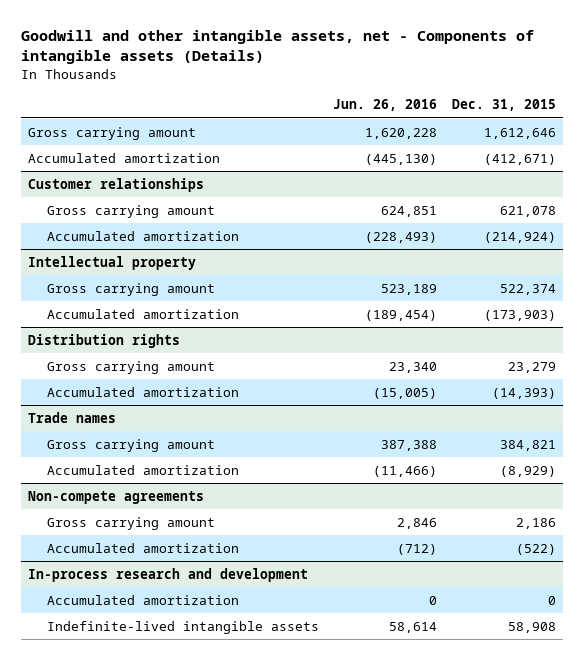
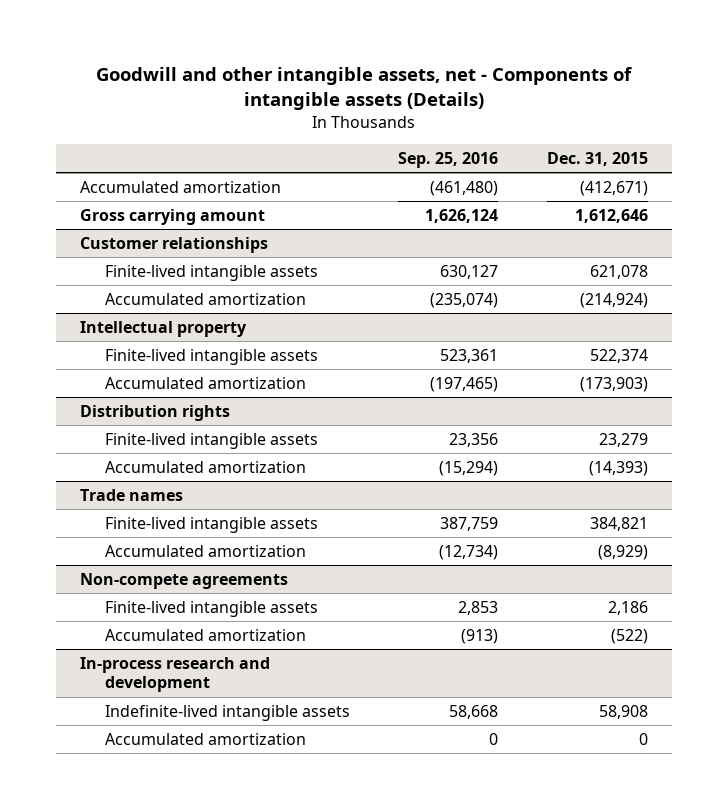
[333,99,438,112] Jun. 26, 2016 -> none
none -> [398,152,499,169] Sep. 25, 2016
[28,126,197,140] Gross carrying amount -> [79,208,265,225] Gross carrying amount
[46,204,215,218] Gross carrying amount -> [105,264,319,281] Finite-lived intangible assets
[46,282,215,296] Gross carrying amount -> [105,348,319,365] Finite-lived intangible assets
[46,360,215,374] Gross carrying amount -> [105,432,319,449] Finite-lived intangible assets
[46,438,215,452] Gross carrying amount -> [105,516,319,533] Finite-lived intangible assets
[46,516,215,530] Gross carrying amount -> [105,600,319,617] Finite-lived intangible assets
[46,594,239,605] Accumulated amortization -> [105,732,307,745] Accumulated amortization

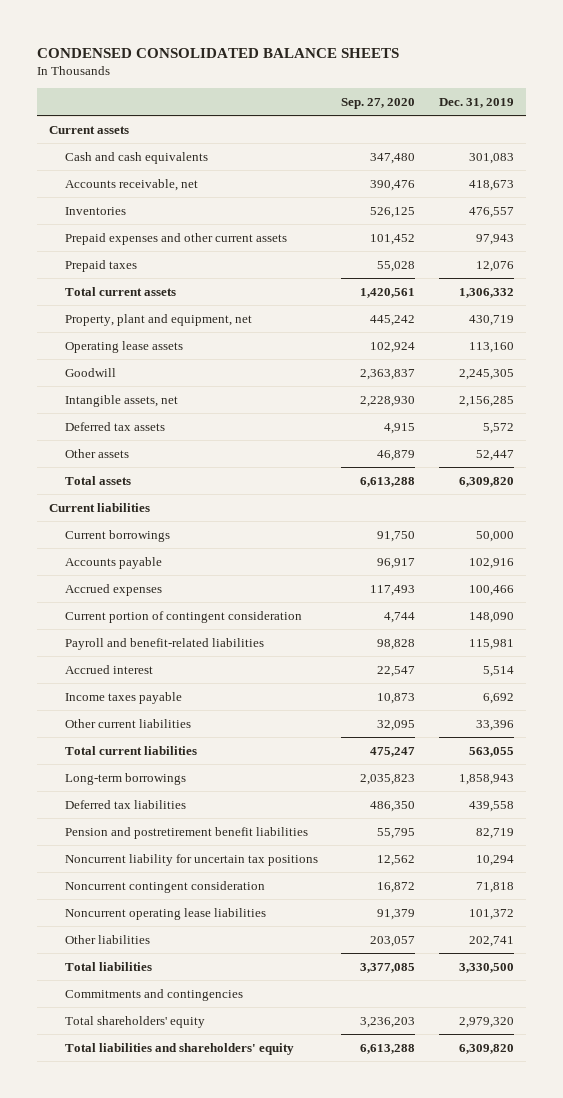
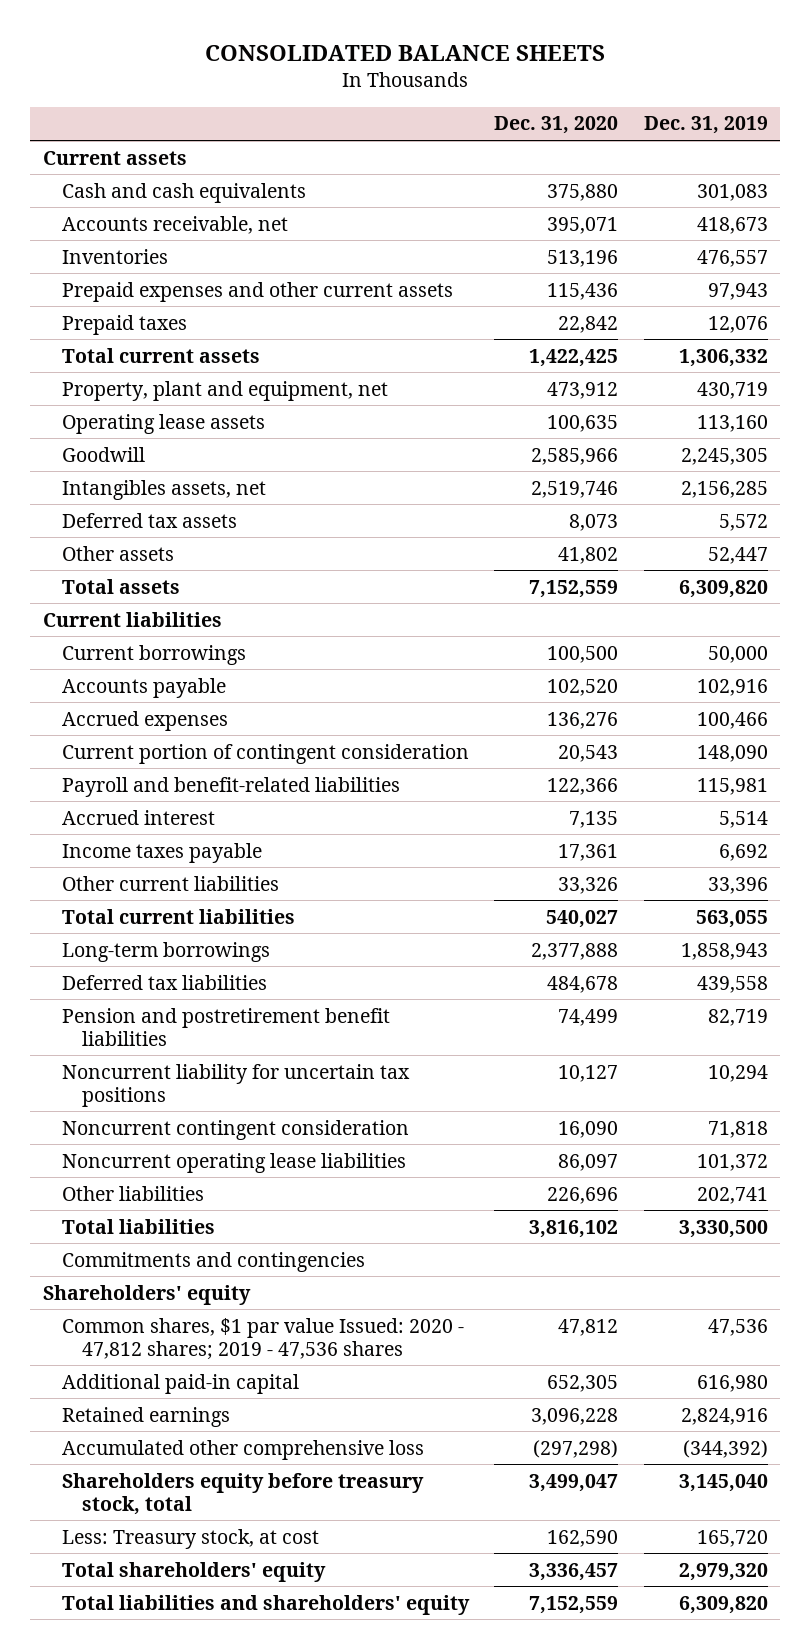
[37,47,400,58] CONDENSED CONSOLIDATED BALANCE SHEETS -> [205,44,606,61] CONSOLIDATED BALANCE SHEETS
[341,97,416,109] Sep. 27, 2020 -> none
none -> [494,116,619,135] Dec. 31, 2020
[64,394,178,407] Intangible assets, net -> [62,479,267,500] Intangibles assets, net
none -> [42,1284,251,1305] Shareholders' equity
none -> [62,1317,465,1360] Common shares, $1 par value Issued: 2020 - 47,812 shares; 2019 - 47,536 shares
none -> [62,1373,300,1394] Additional paid-in capital
none -> [62,1406,231,1427] Retained earnings
none -> [62,1439,425,1460] Accumulated other comprehensive loss
none -> [62,1472,425,1515] Shareholders equity before treasury stock, total
none -> [62,1528,320,1549] Less: Treasury stock, at cost

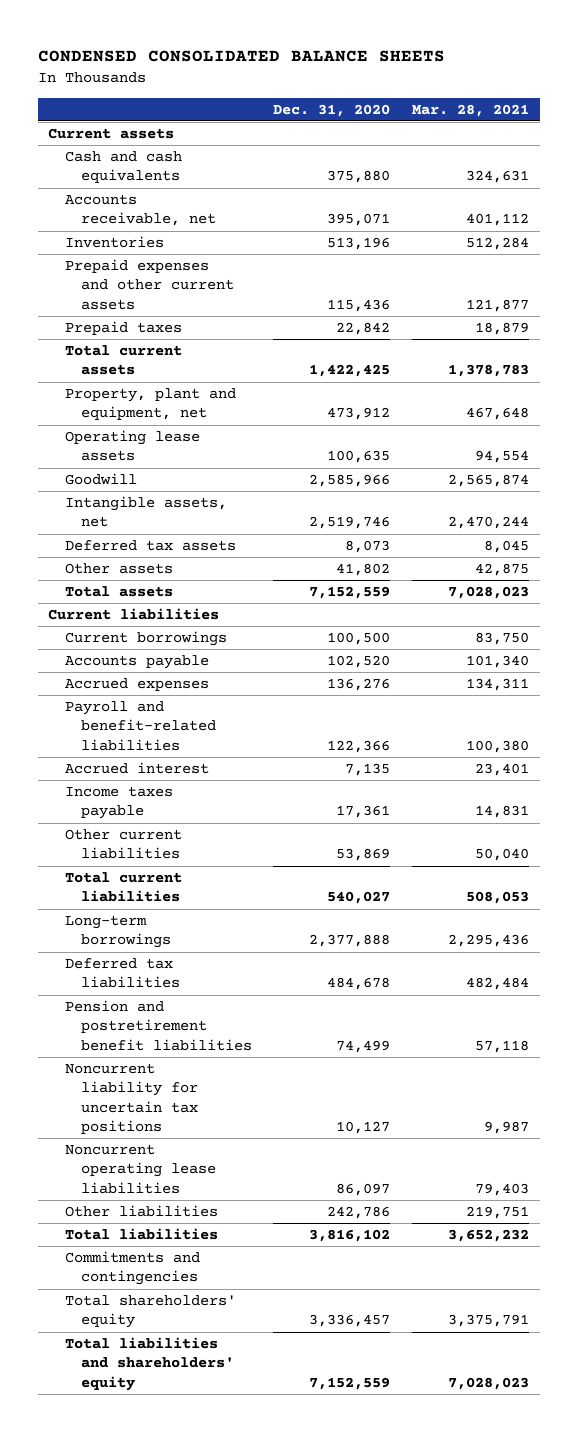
[205,44,606,61] CONSOLIDATED BALANCE SHEETS -> [37,50,445,63] CONDENSED CONSOLIDATED BALANCE SHEETS
[643,116,768,135] Dec. 31, 2019 -> none
none -> [411,103,529,117] Mar. 28, 2021
[62,479,267,500] Intangibles assets, net -> [64,496,227,528] Intangible assets, net
[62,743,470,764] Current portion of contingent consideration -> none
[558,876,619,894] 33,326 -> [336,848,391,862] 53,869
[62,1119,410,1140] Noncurrent contingent consideration -> none
[547,1186,619,1204] 226,696 -> [327,1206,391,1220] 242,786
[42,1284,251,1305] Shareholders' equity -> none
[62,1317,465,1360] Common shares, $1 par value Issued: 2020 - 47,812 shares; 2019 - 47,536 shares -> none
[62,1373,300,1394] Additional paid-in capital -> none
[62,1406,231,1427] Retained earnings -> none
[62,1439,425,1460] Accumulated other comprehensive loss -> none
[62,1472,425,1515] Shareholders equity before treasury stock, total -> none
[62,1528,320,1549] Less: Treasury stock, at cost -> none

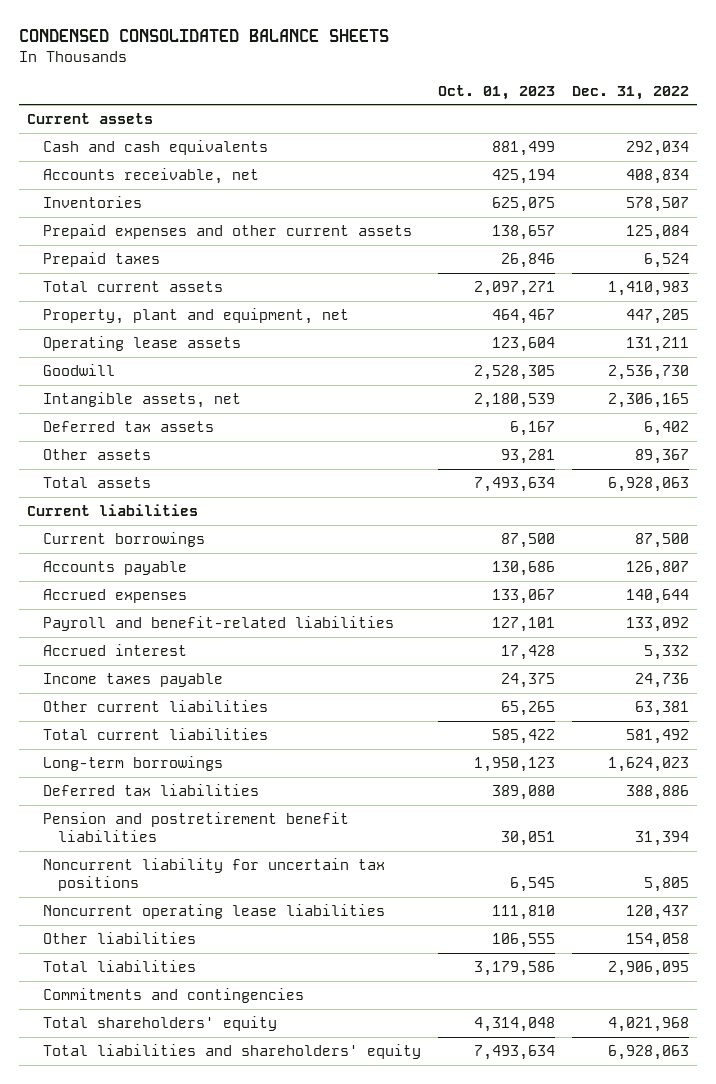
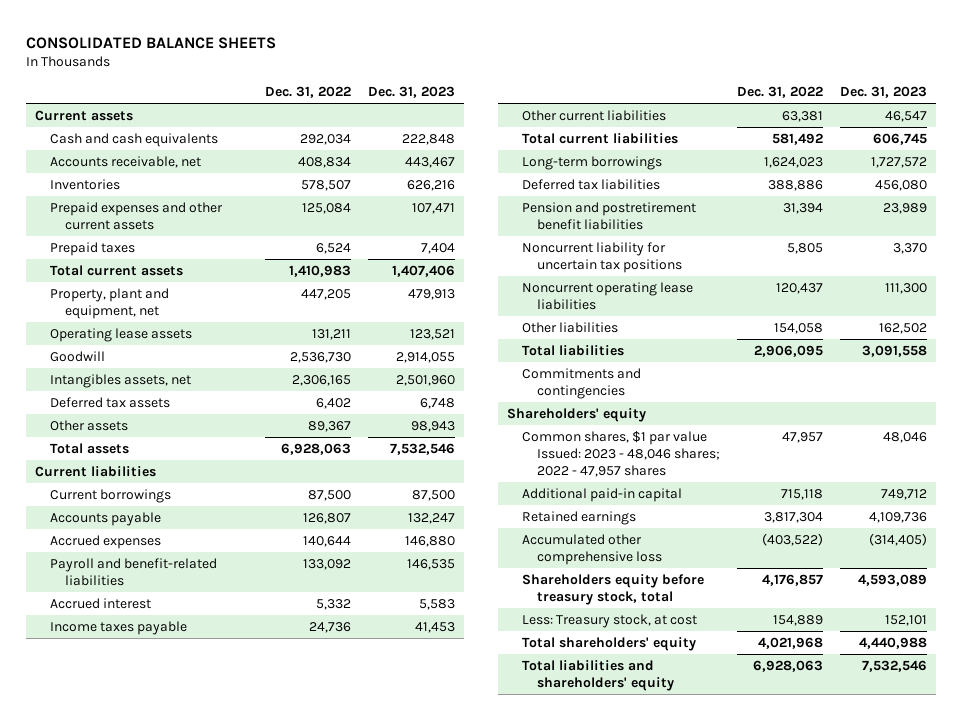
[18,28,389,42] CONDENSED CONSOLIDATED BALANCE SHEETS -> [26,36,277,49] CONSOLIDATED BALANCE SHEETS
[437,84,555,100] Oct. 01, 2023 -> none
none -> [368,86,456,99] Dec. 31, 2023
[42,392,241,409] Intangible assets, net -> [50,373,192,388] Intangibles assets, net
none -> [506,407,646,422] Shareholders' equity
none -> [522,430,721,477] Common shares, $1 par value Issued: 2023 - 48,046 shares; 2022 - 47,957 shares
none -> [522,487,683,502] Additional paid-in capital
none -> [522,510,637,525] Retained earnings
none -> [522,533,663,565] Accumulated other comprehensive loss
none -> [522,573,705,605] Shareholders equity before treasury stock, total
none -> [522,613,698,628] Less: Treasury stock, at cost

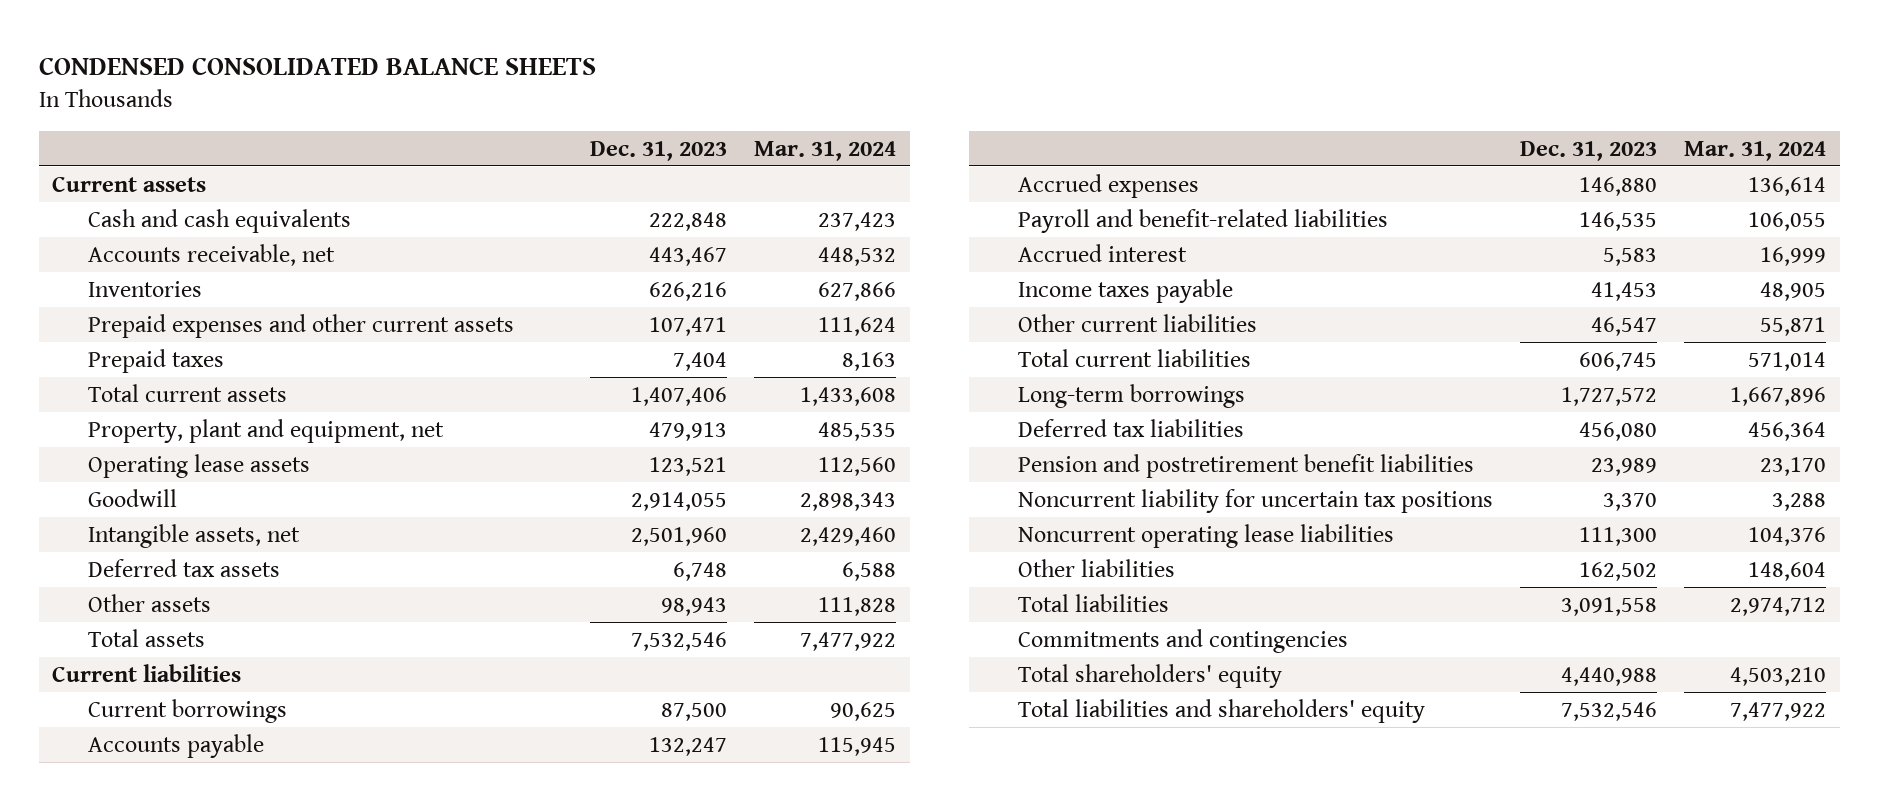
[26,36,277,49] CONSOLIDATED BALANCE SHEETS -> [38,57,596,76] CONDENSED CONSOLIDATED BALANCE SHEETS
[265,86,352,99] Dec. 31, 2022 -> none
none -> [754,140,897,161] Mar. 31, 2024
[50,373,192,388] Intangibles assets, net -> [87,523,300,548] Intangible assets, net
[506,407,646,422] Shareholders' equity -> none
[522,430,721,477] Common shares, $1 par value Issued: 2023 - 48,046 shares; 2022 - 47,957 shares -> none
[522,487,683,502] Additional paid-in capital -> none
[522,510,637,525] Retained earnings -> none
[522,533,663,565] Accumulated other comprehensive loss -> none
[522,573,705,605] Shareholders equity before treasury stock, total -> none
[522,613,698,628] Less: Treasury stock, at cost -> none

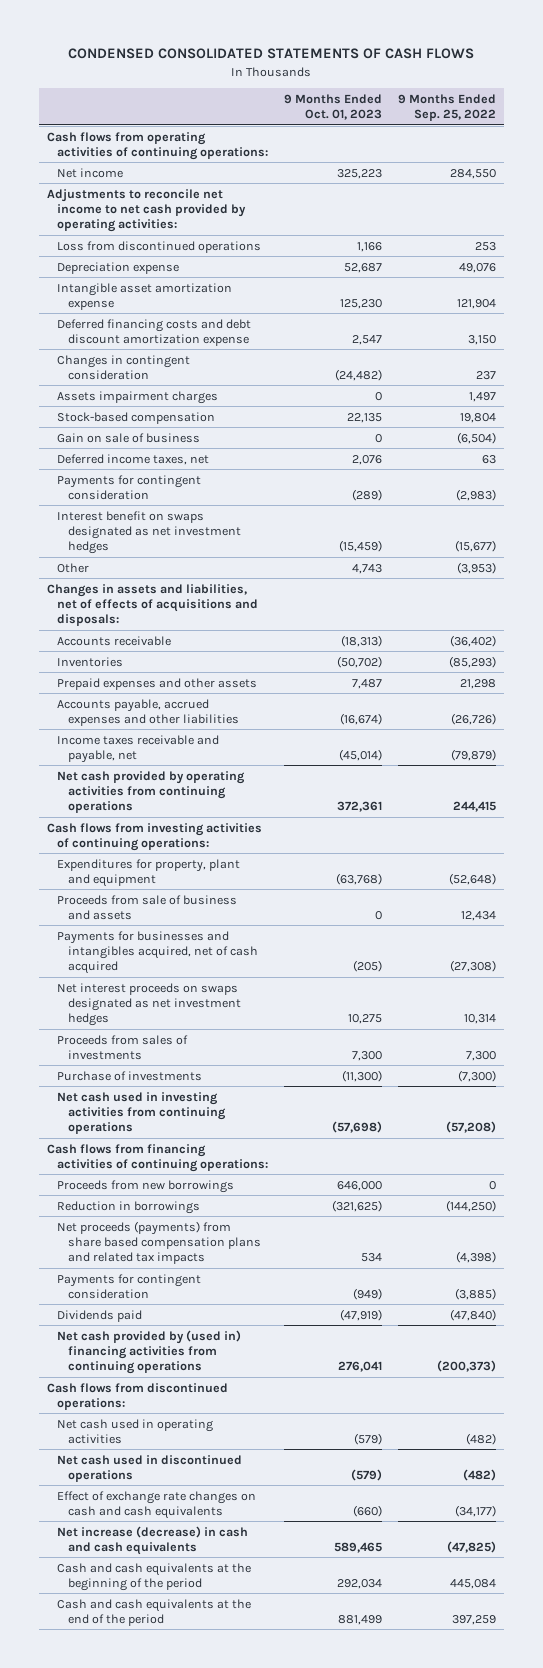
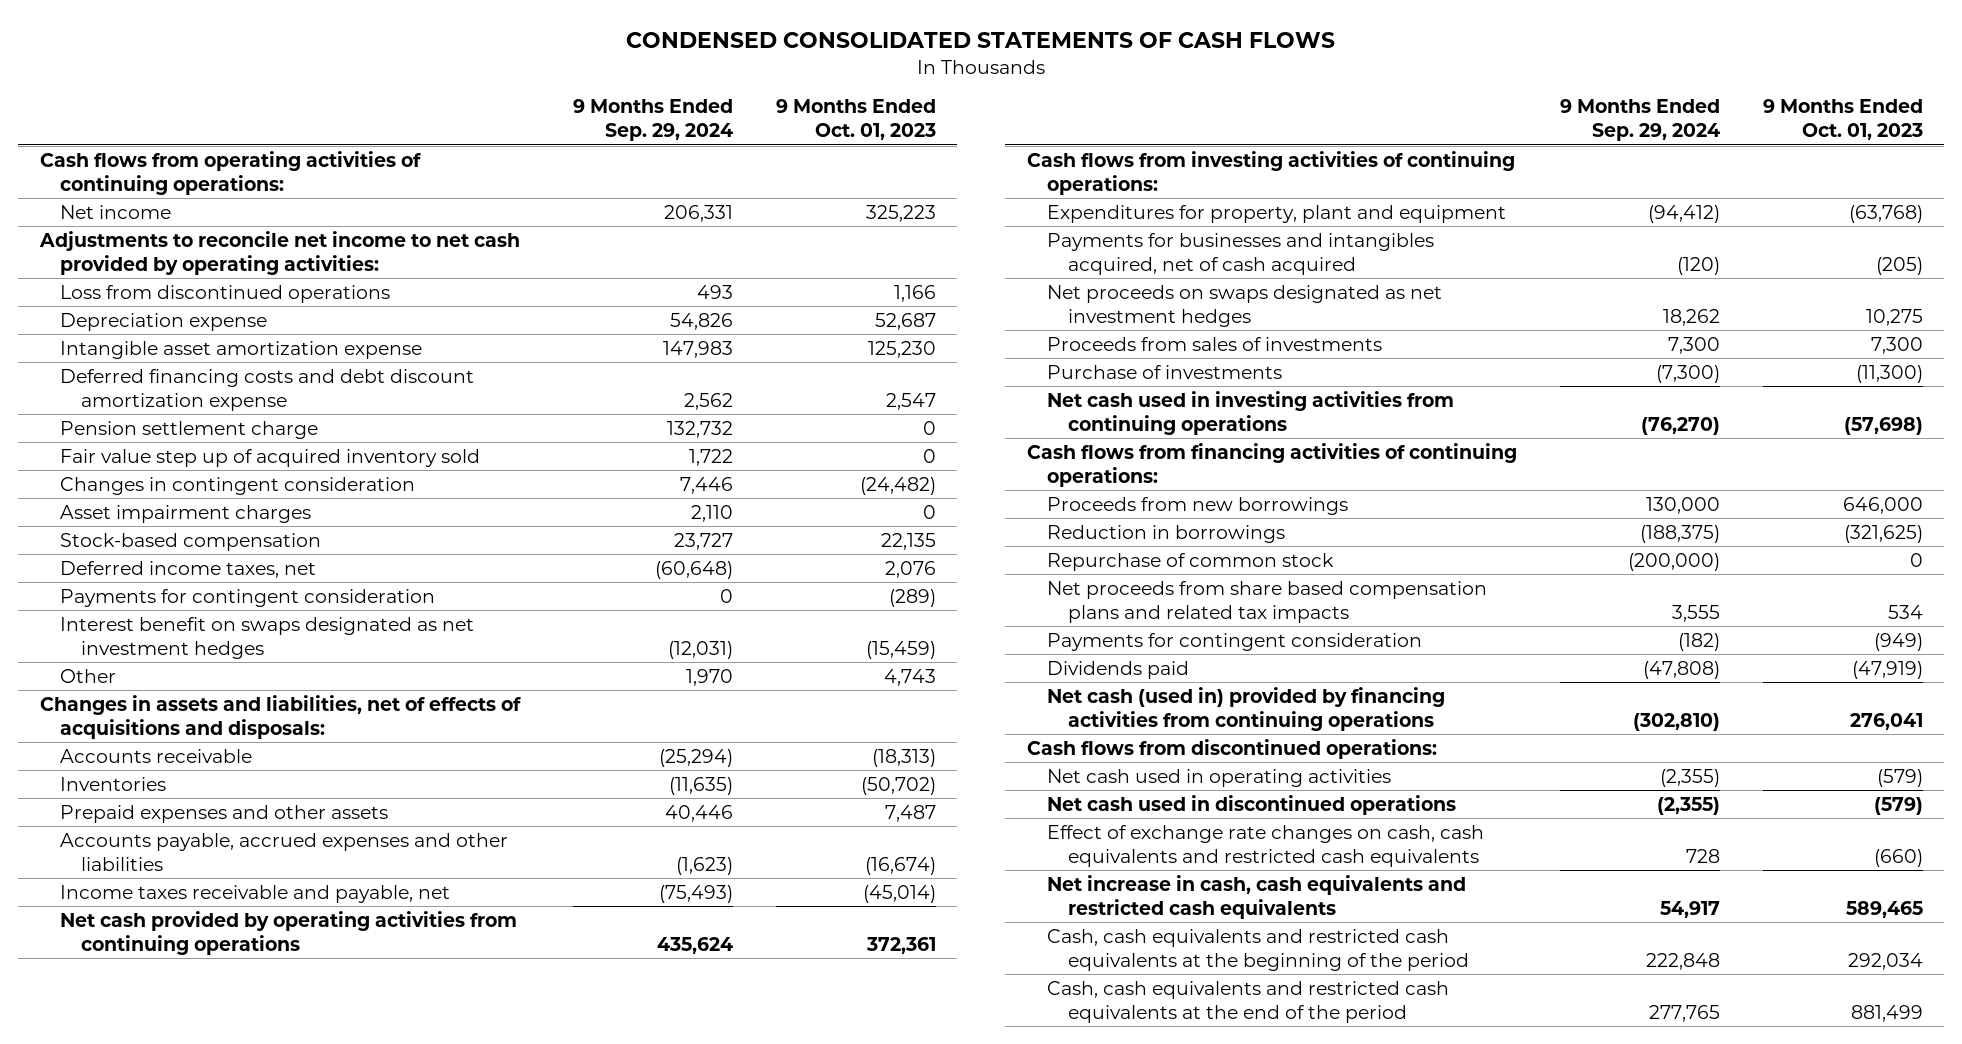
[398,93,497,122] 9 Months Ended Sep. 25, 2022 -> none
none -> [572,99,733,142] 9 Months Ended Sep. 29, 2024
none -> [60,420,319,439] Pension settlement charge
none -> [60,448,481,467] Fair value step up of acquired inventory sold
[57,390,219,404] Assets impairment charges -> [60,504,312,523] Asset impairment charges
[57,432,201,443] Gain on sale of business -> none
[57,894,238,920] Proceeds from sale of business and assets -> none
[57,982,242,1027] Net interest proceeds on swaps designated as net investment hedges -> [1047,284,1443,327] Net proceeds on swaps designated as net investment hedges
none -> [1047,552,1335,571] Repurchase of common stock
[57,1220,262,1265] Net proceeds (payments) from share based compensation plans and related tax impacts -> [1047,580,1488,623] Net proceeds from share based compensation plans and related tax impacts
[57,1329,242,1375] Net cash provided by (used in) financing activities from continuing operations -> [1047,686,1446,731] Net cash (used in) provided by financing activities from continuing operations
[57,1490,257,1519] Effect of exchange rate changes on cash and cash equivalents -> [1047,824,1485,867] Effect of exchange rate changes on cash, cash equivalents and restricted cash equivalents
[57,1525,249,1555] Net increase (decrease) in cash and cash equivalents -> [1047,874,1467,919] Net increase in cash, cash equivalents and restricted cash equivalents
[57,1562,252,1591] Cash and cash equivalents at the beginning of the period -> [1047,928,1469,971] Cash, cash equivalents and restricted cash equivalents at the beginning of the period
[57,1598,252,1626] Cash and cash equivalents at the end of the period -> [1047,980,1450,1023] Cash, cash equivalents and restricted cash equivalents at the end of the period

